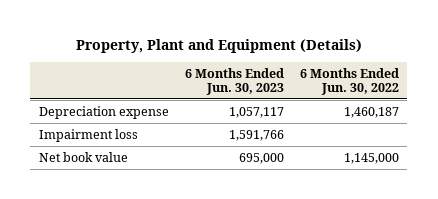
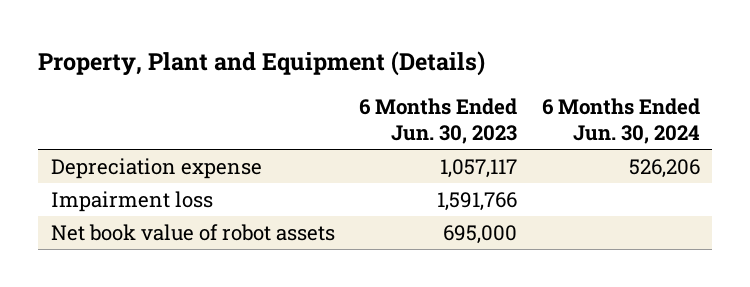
[300,67,400,95] 6 Months Ended Jun. 30, 2022 -> none
none -> [541,97,700,145] 6 Months Ended Jun. 30, 2024
[38,151,128,162] Net book value -> [50,223,335,241] Net book value of robot assets

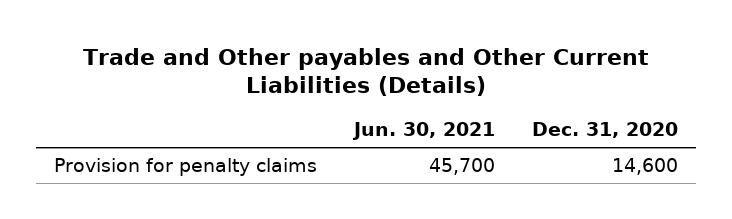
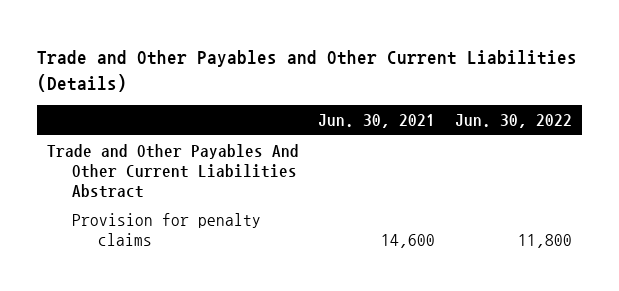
[82,47,649,97] Trade and Other payables and Other Current Liabilities (Details) -> [37,49,578,92] Trade and Other Payables and Other Current Liabilities (Details)
[531,122,678,139] Dec. 31, 2020 -> none
none -> [454,114,572,129] Jun. 30, 2022
none -> [46,144,299,198] Trade and Other Payables And Other Current Liabilities Abstract
[428,158,495,176] 45,700 -> [381,233,436,248] 14,600

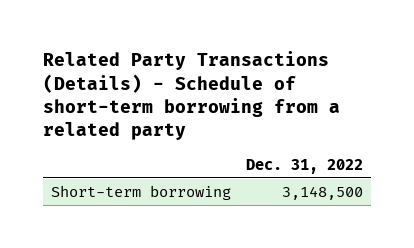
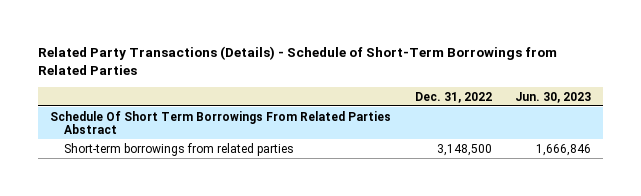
[42,51,340,141] Related Party Transactions (Details) - Schedule of short-term borrowing from a related party -> [38,45,558,76] Related Party Transactions (Details) - Schedule of Short-Term Borrowings from Related Parties
none -> [515,91,592,103] Jun. 30, 2023
none -> [50,110,392,135] Schedule Of Short Term Borrowings From Related Parties Abstract
[50,185,231,201] Short-term borrowing -> [64,142,295,156] Short-term borrowings from related parties

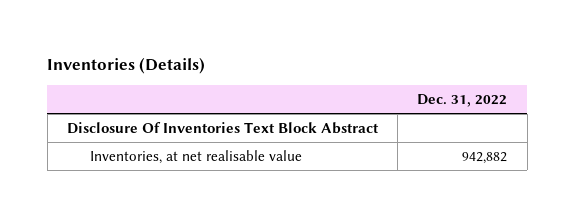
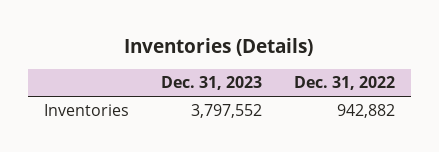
none -> [160,76,262,91] Dec. 31, 2023
[67,121,380,134] Disclosure Of Inventories Text Block Abstract -> none
[89,149,302,164] Inventories, at net realisable value -> [43,104,129,117] Inventories

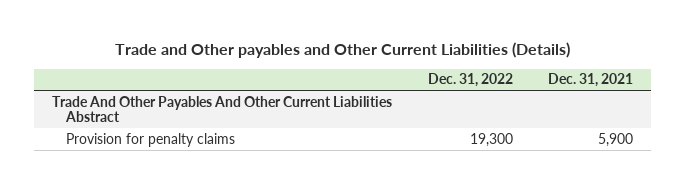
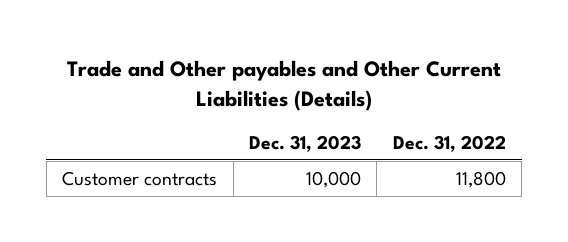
[548,73,634,88] Dec. 31, 2021 -> none
none -> [249,135,362,153] Dec. 31, 2023
[52,95,393,123] Trade And Other Payables And Other Current Liabilities Abstract -> none
[65,132,235,147] Provision for penalty claims -> none
none -> [62,170,218,186] Customer contracts

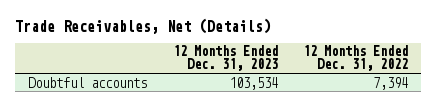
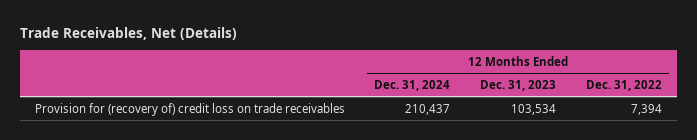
none -> [374,79,451,91] Dec. 31, 2024
[27,76,147,88] Doubtful accounts -> [34,102,345,116] Provision for (recovery of) credit loss on trade receivables

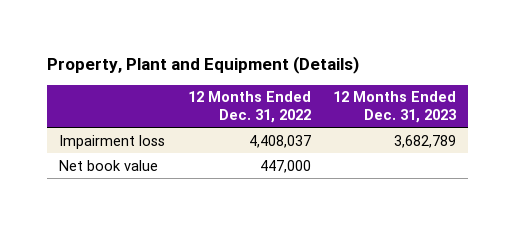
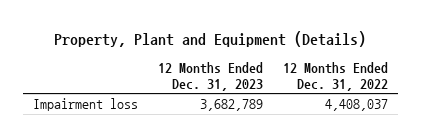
[58,159,158,171] Net book value -> none

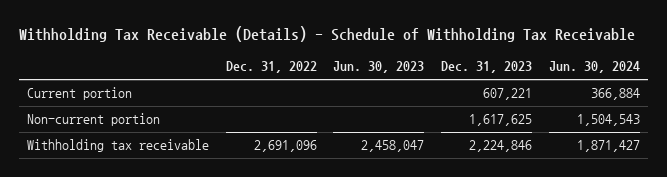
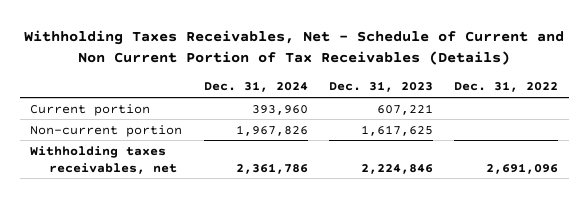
[18,26,635,43] Withholding Tax Receivable (Details) - Schedule of Withholding Tax Receivable -> [24,29,565,66] Withholding Taxes Receivables, Net - Schedule of Current and Non Current Portion of Tax Receivables (Details)
[333,61,425,74] Jun. 30, 2023 -> none
[548,61,640,74] Jun. 30, 2024 -> none
none -> [203,81,308,93] Dec. 31, 2024
[26,139,209,153] Withholding tax receivable -> [30,145,177,174] Withholding taxes receivables, net

